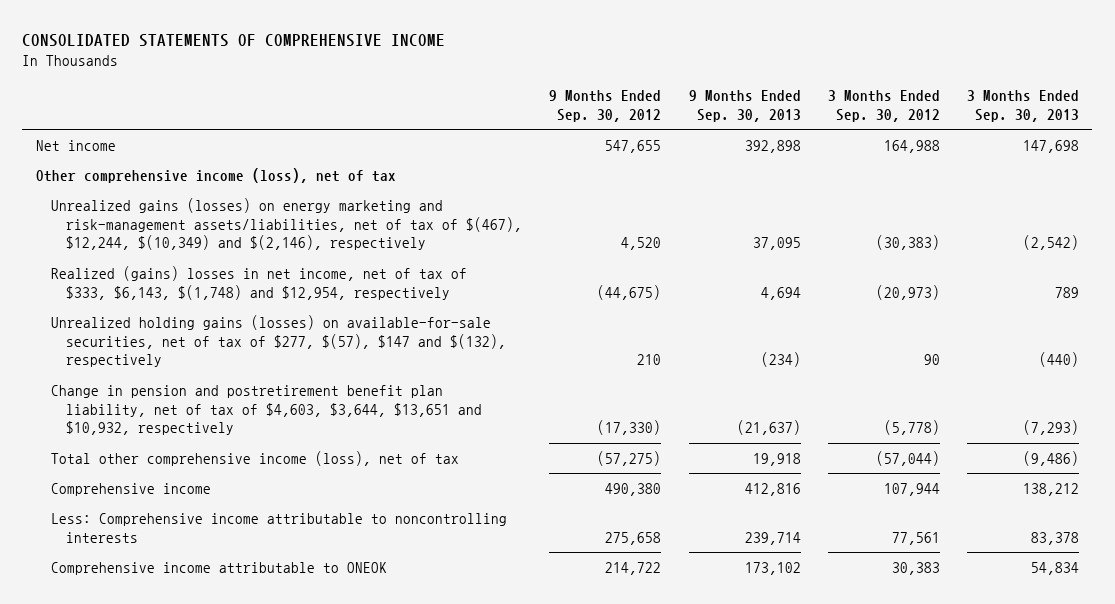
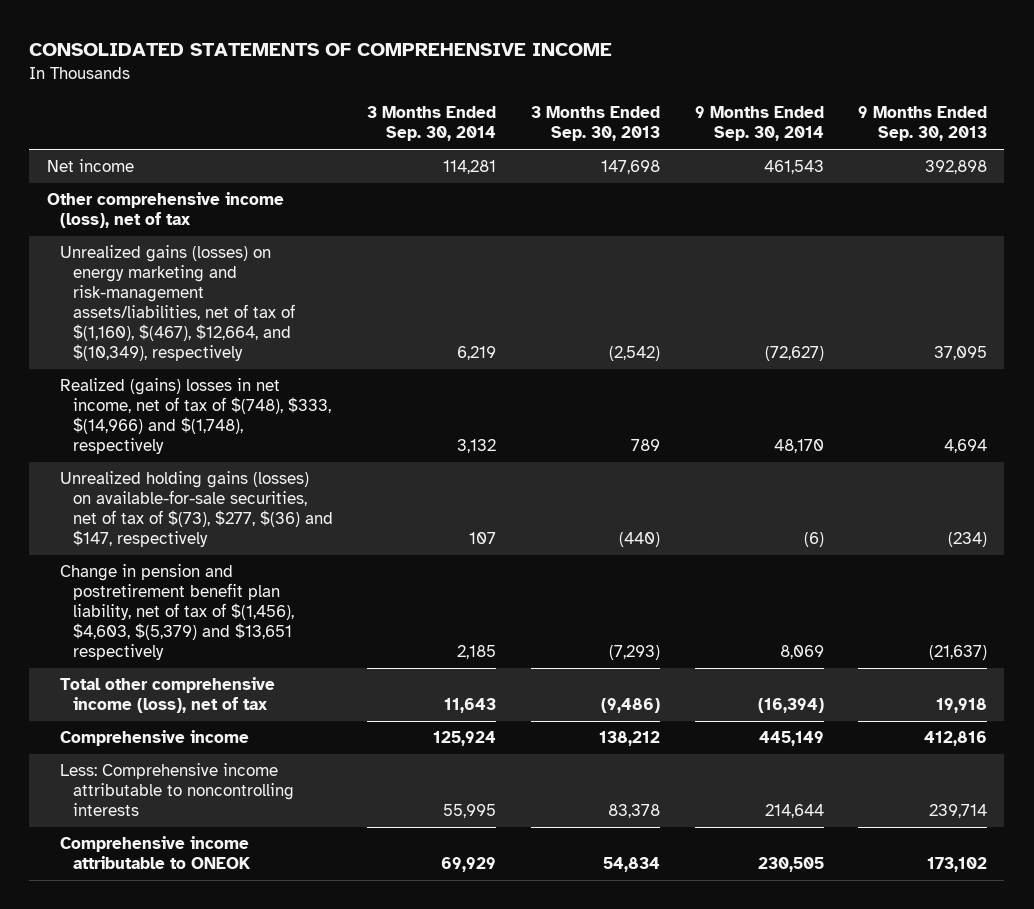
[549,89,662,122] 9 Months Ended Sep. 30, 2012 -> none
[827,89,940,122] 3 Months Ended Sep. 30, 2012 -> none
none -> [367,106,497,142] 3 Months Ended Sep. 30, 2014
none -> [694,106,824,142] 9 Months Ended Sep. 30, 2014
[51,197,523,251] Unrealized gains (losses) on energy marketing and risk-management assets/liabilities, net of tax of $(467), $12,244, $(10,349) and $(2,146), respectively -> [59,245,295,362] Unrealized gains (losses) on energy marketing and risk-management assets/liabilities, net of tax of $(1,160), $(467), $12,664, and $(10,349), respectively
[51,265,468,300] Realized (gains) losses in net income, net of tax of $333, $6,143, $(1,748) and $12,954, respectively -> [59,378,331,455] Realized (gains) losses in net income, net of tax of $(748), $333, $(14,966) and $(1,748), respectively
[51,314,507,368] Unrealized holding gains (losses) on available-for-sale securities, net of tax of $277, $(57), $147 and $(132), respectively -> [59,471,333,548] Unrealized holding gains (losses) on available-for-sale securities, net of tax of $(73), $277, $(36) and $147, respectively
[51,384,483,436] Change in pension and postretirement benefit plan liability, net of tax of $4,603, $3,644, $13,651 and $10,932, respectively -> [59,564,294,661] Change in pension and postretirement benefit plan liability, net of tax of $(1,456), $4,603, $(5,379) and $13,651 respectively

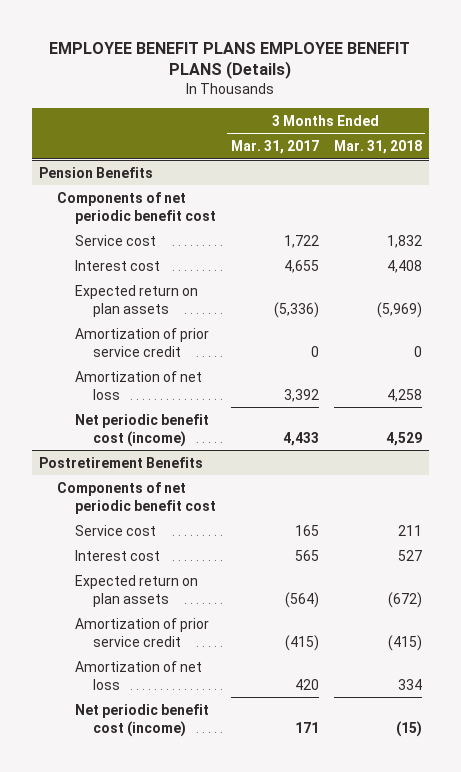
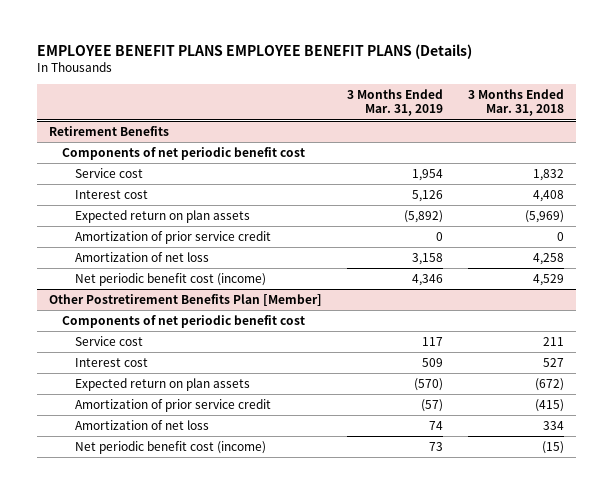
[230,140,319,155] Mar. 31, 2017 -> none
none -> [347,89,444,117] 3 Months Ended Mar. 31, 2019
[39,166,154,178] Pension Benefits -> [49,126,170,137] Retirement Benefits
[39,456,204,468] Postretirement Benefits -> [49,294,323,307] Other Postretirement Benefits Plan [Member]

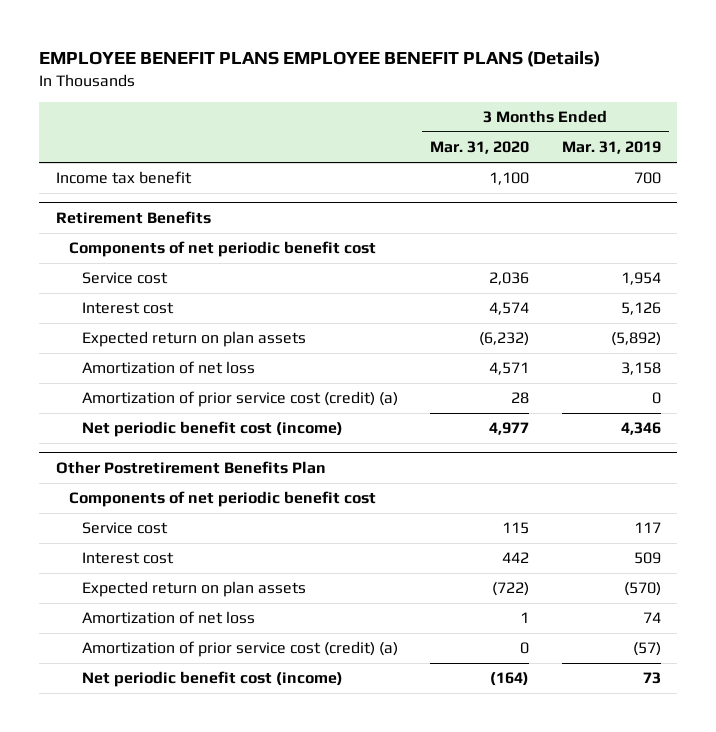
[467,89,564,117] 3 Months Ended Mar. 31, 2018 -> none
none -> [430,141,530,155] Mar. 31, 2020
none -> [55,171,192,185] Income tax benefit
[74,231,271,245] Amortization of prior service credit -> none
none -> [81,391,398,408] Amortization of prior service cost (credit) (a)
[49,294,323,307] Other Postretirement Benefits Plan [Member] -> [55,460,326,474] Other Postretirement Benefits Plan
[74,399,271,413] Amortization of prior service credit -> none
none -> [81,641,398,658] Amortization of prior service cost (credit) (a)

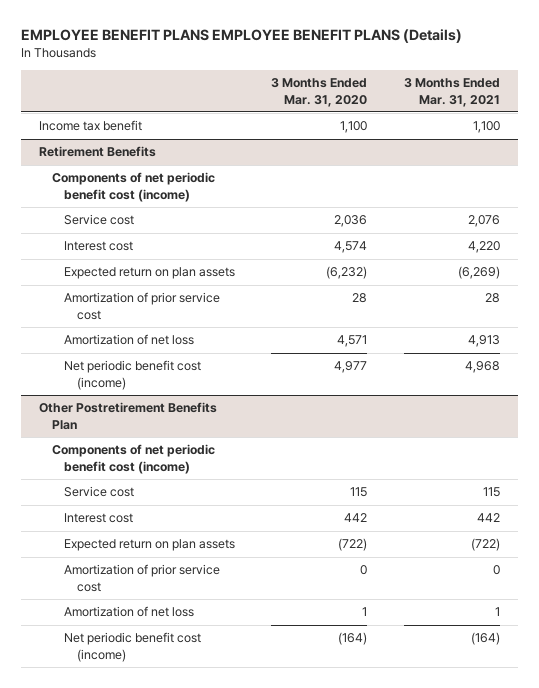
[561,141,661,155] Mar. 31, 2019 -> none
none -> [403,78,500,107] 3 Months Ended Mar. 31, 2021
[68,241,376,258] Components of net periodic benefit cost -> [51,172,215,202] Components of net periodic benefit cost (income)
none -> [64,292,221,320] Amortization of prior service cost
[81,391,398,408] Amortization of prior service cost (credit) (a) -> none
[68,491,376,508] Components of net periodic benefit cost -> [51,444,215,474] Components of net periodic benefit cost (income)
none -> [64,564,221,592] Amortization of prior service cost
[81,641,398,658] Amortization of prior service cost (credit) (a) -> none

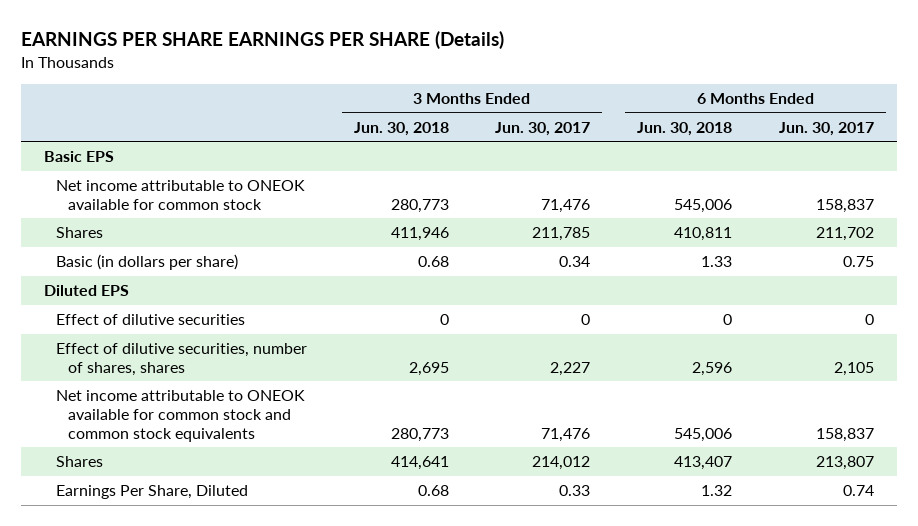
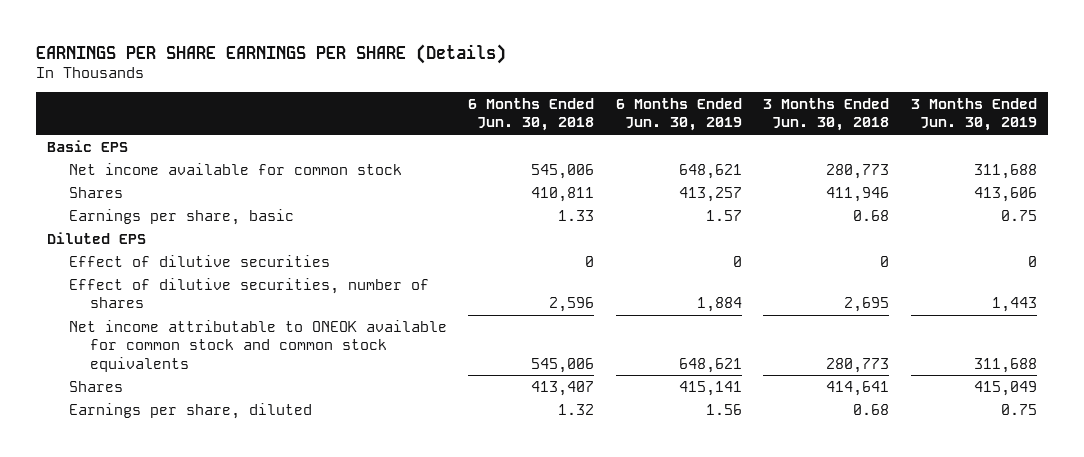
[495,121,591,136] Jun. 30, 2017 -> none
[778,121,874,136] Jun. 30, 2017 -> none
none -> [615,97,742,132] 6 Months Ended Jun. 30, 2019
none -> [910,97,1037,132] 3 Months Ended Jun. 30, 2019
[55,180,305,210] Net income attributable to ONEOK available for common stock -> [68,162,402,175] Net income available for common stock
[55,254,238,271] Basic (in dollars per share) -> [68,208,294,225] Earnings per share, basic
[55,343,307,376] Effect of dilutive securities, number of shares, shares -> [68,277,429,309] Effect of dilutive securities, number of shares
[55,485,248,500] Earnings Per Share, Diluted -> [68,402,312,419] Earnings per share, diluted

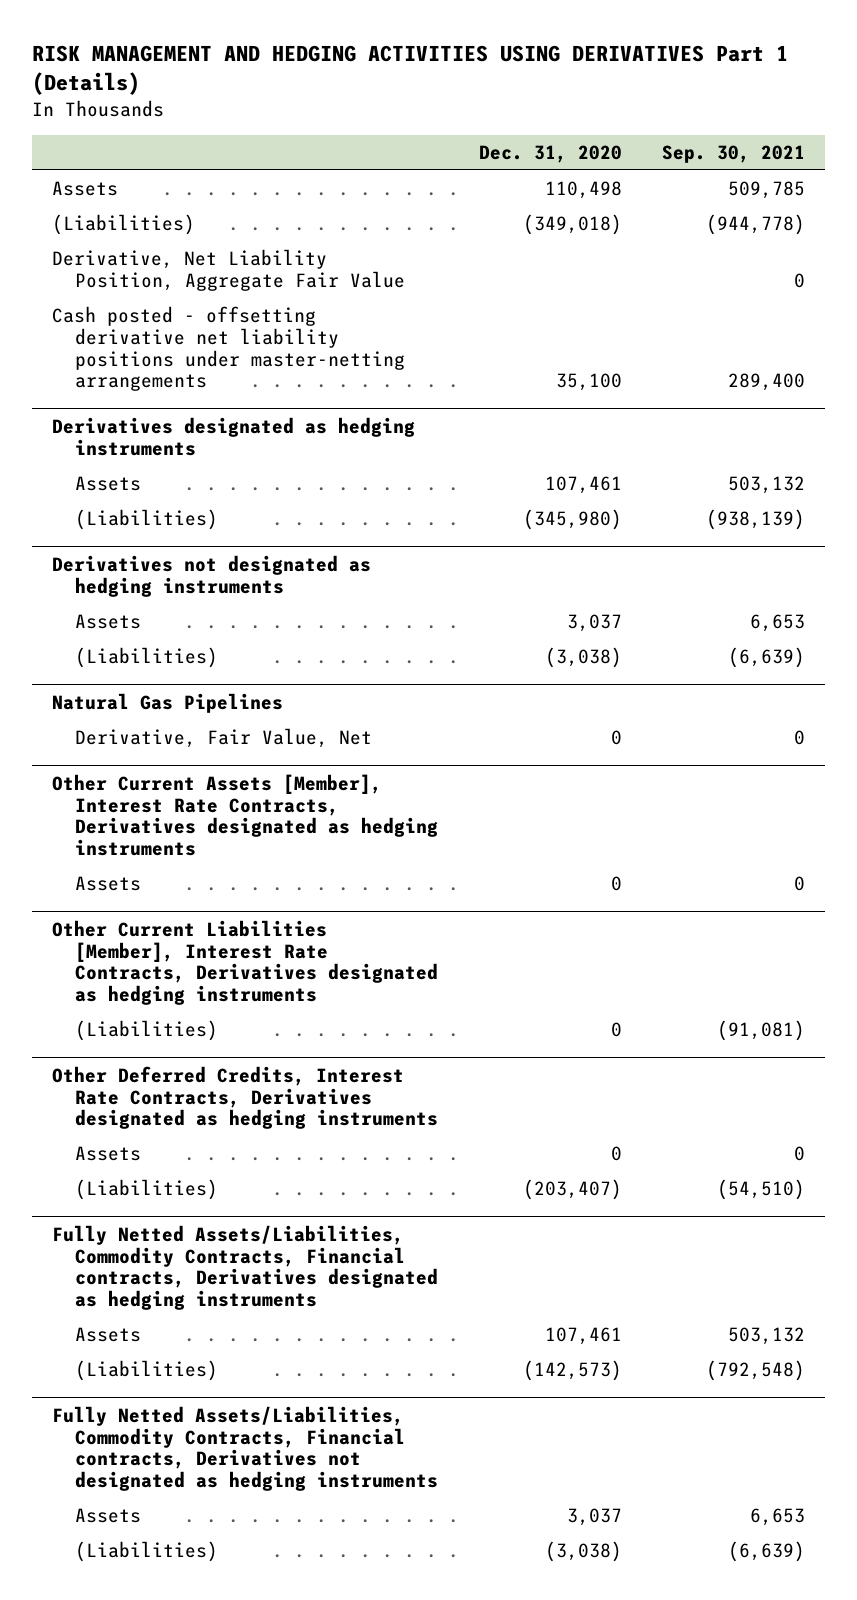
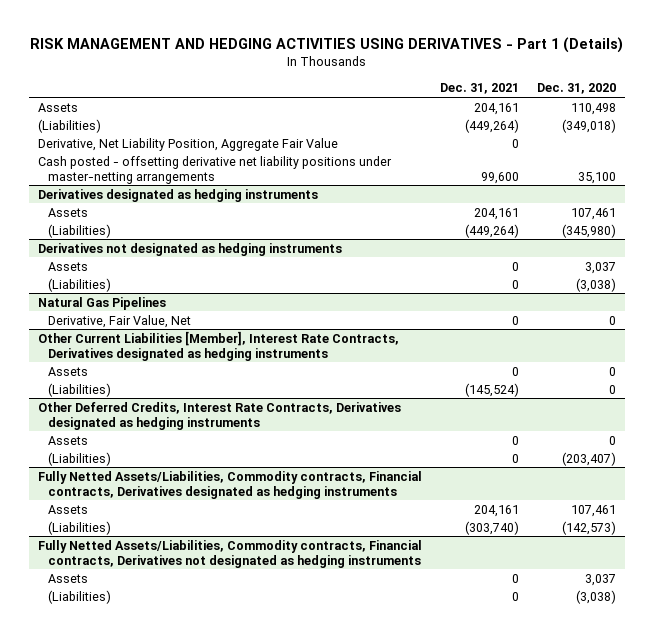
[31,45,788,96] RISK MANAGEMENT AND HEDGING ACTIVITIES USING DERIVATIVES Part 1 (Details) -> [30,36,624,53] RISK MANAGEMENT AND HEDGING ACTIVITIES USING DERIVATIVES - Part 1 (Details)
[661,144,805,163] Sep. 30, 2021 -> none
none -> [440,83,520,95] Dec. 31, 2021
[51,773,439,857] Other Current Assets [Member], Interest Rate Contracts, Derivatives designated as hedging instruments -> none
[75,876,142,892] Assets -> none
none -> [47,366,88,376] Assets
[51,1224,439,1311] Fully Netted Assets/Liabilities, Commodity Contracts, Financial contracts, Derivatives designated as hedging instruments -> [38,470,423,499] Fully Netted Assets/Liabilities, Commodity contracts, Financial contracts, Derivatives designated as hedging instruments
[51,1405,439,1492] Fully Netted Assets/Liabilities, Commodity Contracts, Financial contracts, Derivatives not designated as hedging instruments -> [38,539,423,568] Fully Netted Assets/Liabilities, Commodity contracts, Financial contracts, Derivatives not designated as hedging instruments

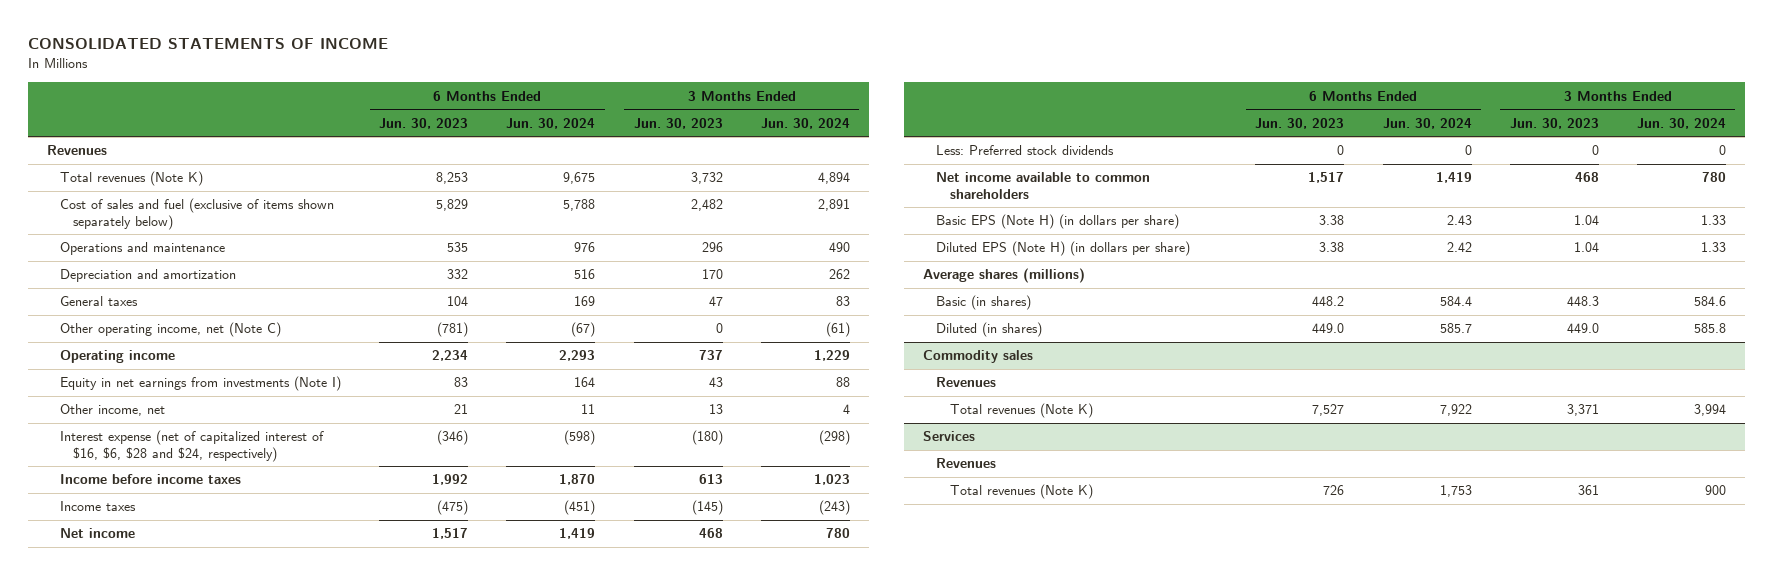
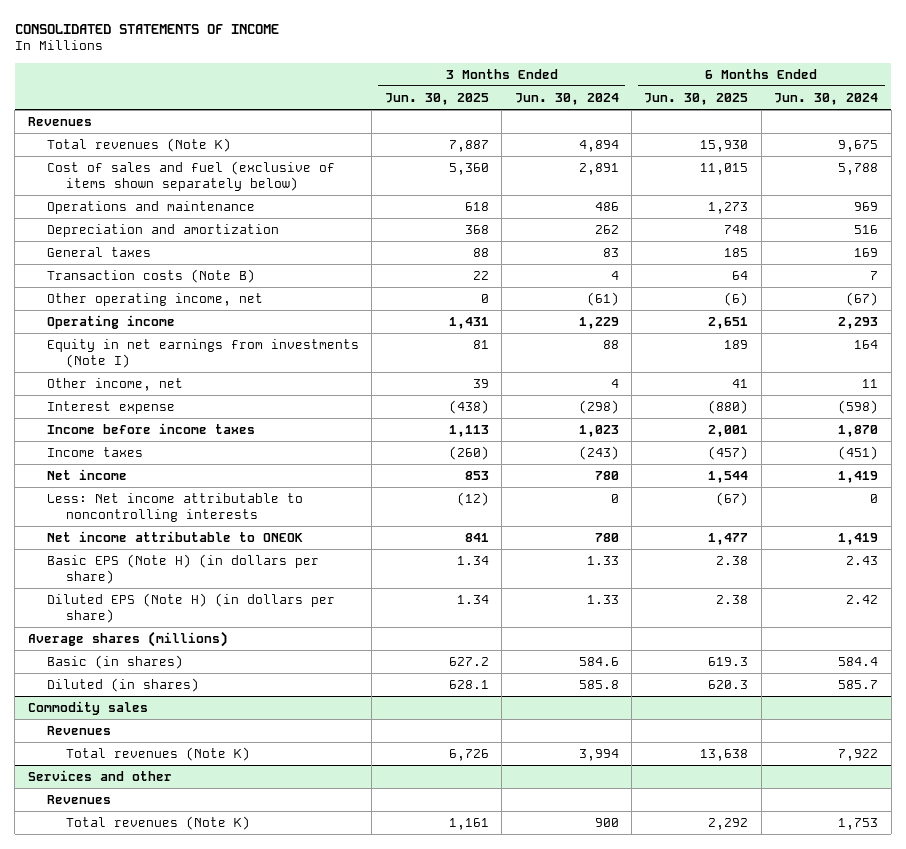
[379,117,469,129] Jun. 30, 2023 -> none
[633,117,723,129] Jun. 30, 2023 -> none
none -> [384,93,489,106] Jun. 30, 2025
none -> [644,93,749,106] Jun. 30, 2025
[574,242,596,253] 976 -> [854,202,879,212] 969
[828,242,850,253] 490 -> [594,202,619,212] 486
none -> [46,269,255,284] Transaction costs (Note B)
[60,322,282,338] Other operating income, net (Note C) -> [46,293,263,307] Other operating income, net
[60,430,325,462] Interest expense (net of capitalized interest of $16, $6, $28 and $24, respectively) -> [46,401,175,415] Interest expense
[936,145,1115,156] Less: Preferred stock dividends -> none
none -> [46,493,303,522] Less: Net income attributable to noncontrolling interests
[936,172,1151,199] Net income available to common shareholders -> [46,531,303,543] Net income attributable to ONEOK
[922,431,975,442] Services -> [27,770,172,782] Services and other

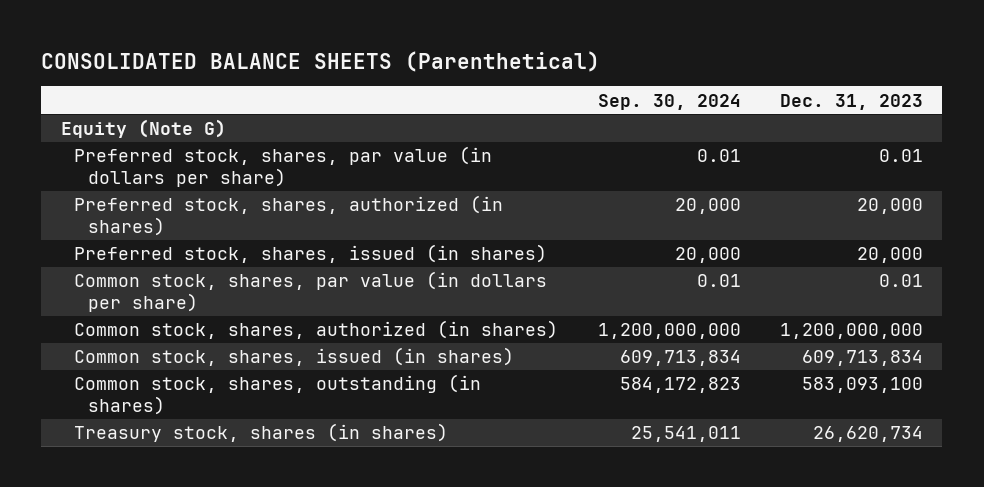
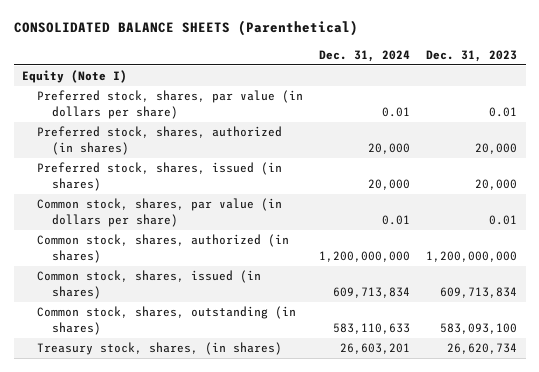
[597,93,741,110] Sep. 30, 2024 -> none
none -> [319,49,411,62] Dec. 31, 2024
[60,119,226,139] Equity (Note G) -> [21,70,127,84] Equity (Note I)
[74,423,449,443] Treasury stock, shares (in shares) -> [37,342,283,356] Treasury stock, shares, (in shares)

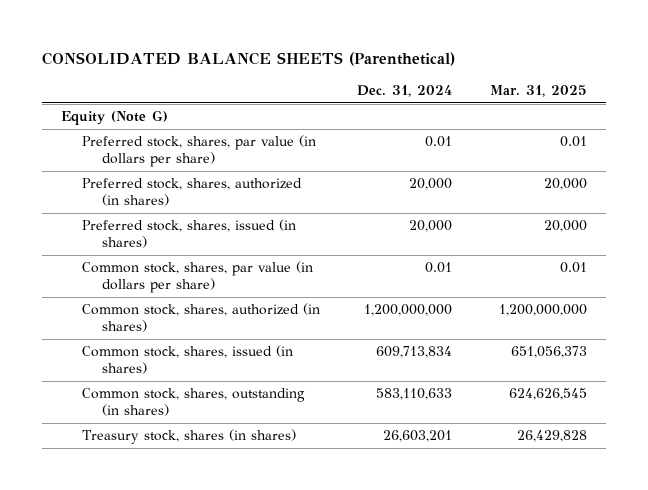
[426,49,518,62] Dec. 31, 2023 -> none
none -> [489,85,587,98] Mar. 31, 2025
[21,70,127,84] Equity (Note I) -> [60,110,168,126] Equity (Note G)
[37,342,283,356] Treasury stock, shares, (in shares) -> [81,429,296,445] Treasury stock, shares (in shares)

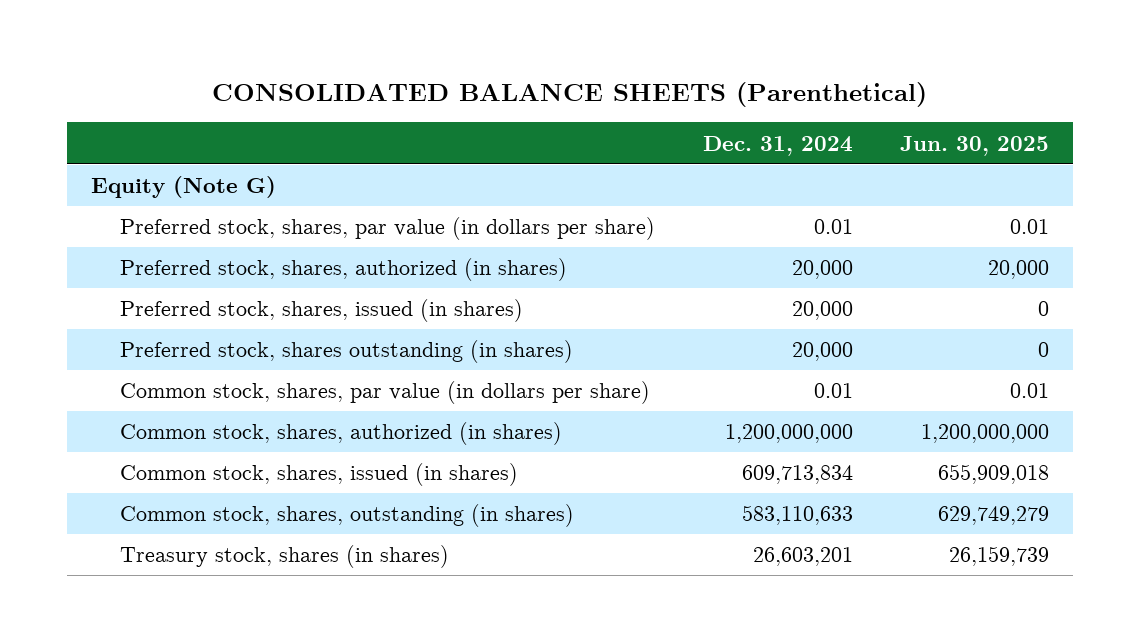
[489,85,587,98] Mar. 31, 2025 -> none
none -> [900,135,1050,156] Jun. 30, 2025
none -> [120,340,574,364] Preferred stock, shares outstanding (in shares)

